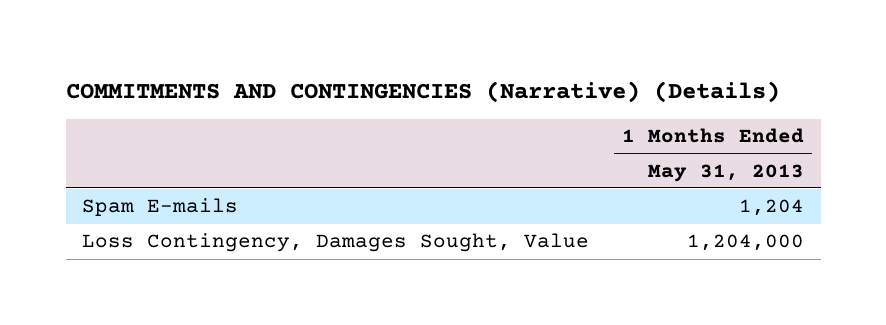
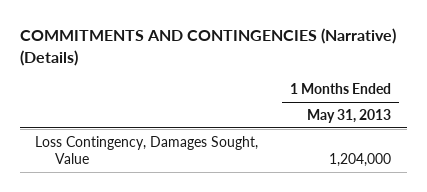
[82,198,239,217] Spam E-mails -> none

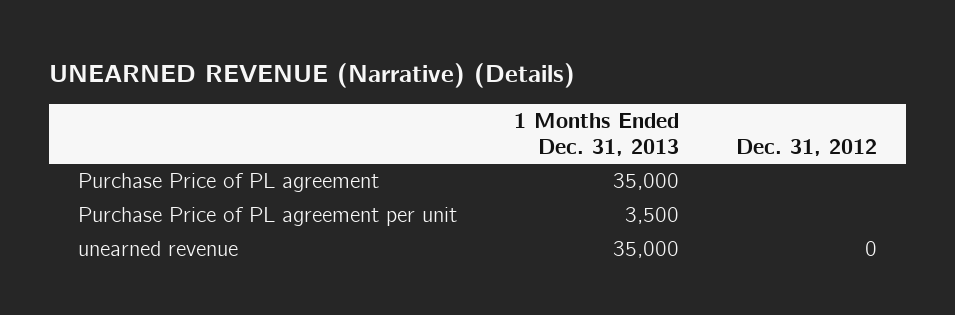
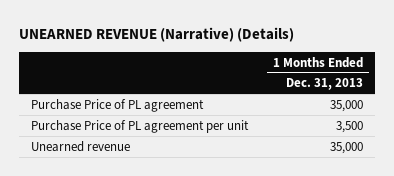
[736,138,878,156] Dec. 31, 2012 -> none
[77,241,238,257] unearned revenue -> [31,140,131,152] Unearned revenue

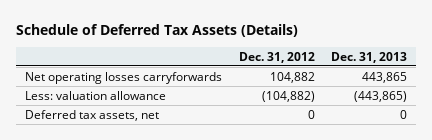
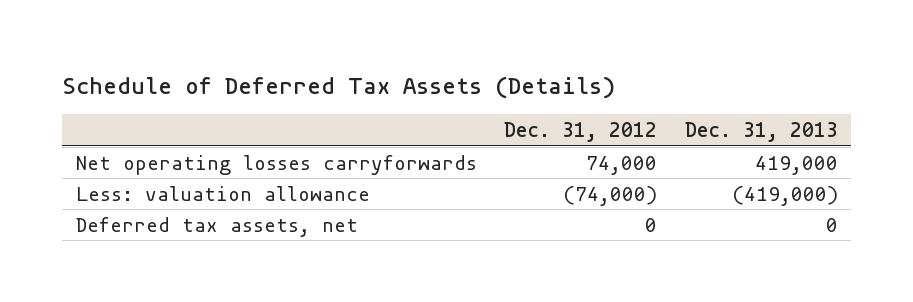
[269,71,315,83] 104,882 -> [586,155,658,175] 74,000
[362,71,408,83] 443,865 -> [754,155,838,175] 419,000
[261,90,315,102] (104,882) -> [563,185,658,206] (74,000)
[354,90,408,102] (443,865) -> [731,185,838,206] (419,000)

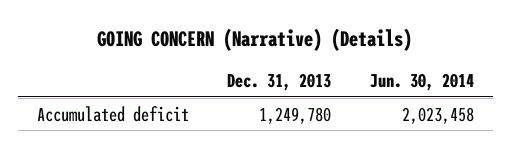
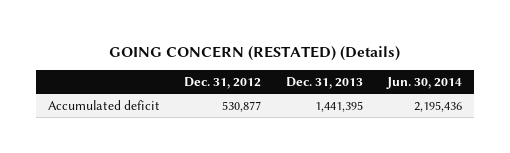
[97,28,413,52] GOING CONCERN (Narrative) (Details) -> [108,45,400,61] GOING CONCERN (RESTATED) (Details)
none -> [184,77,262,90] Dec. 31, 2012
[259,106,332,124] 1,249,780 -> [314,101,363,113] 1,441,395
[401,106,474,124] 2,023,458 -> [413,101,462,113] 2,195,436

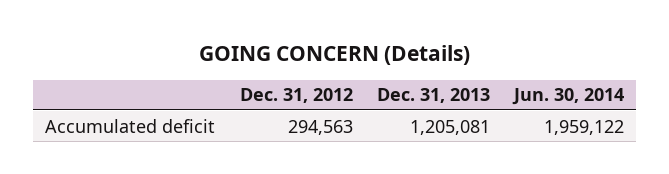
[108,45,400,61] GOING CONCERN (RESTATED) (Details) -> [198,45,470,66] GOING CONCERN (Details)
[222,101,262,113] 530,877 -> [287,119,353,135] 294,563
[314,101,363,113] 1,441,395 -> [409,119,490,135] 1,205,081
[413,101,462,113] 2,195,436 -> [543,119,624,135] 1,959,122

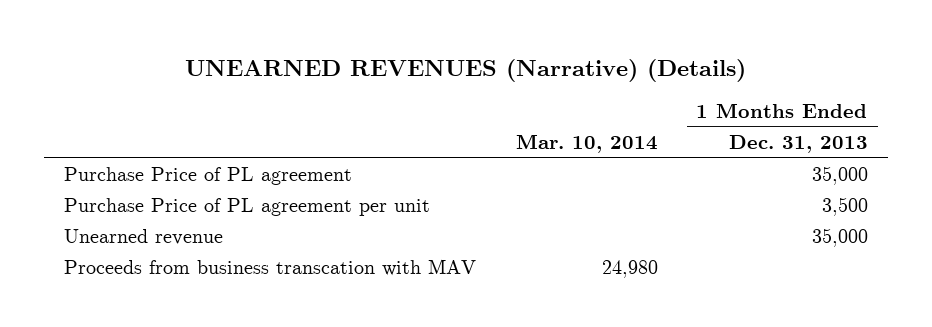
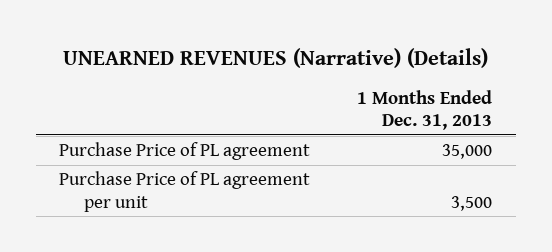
[515,134,658,154] Mar. 10, 2014 -> none
[64,229,224,246] Unearned revenue -> none
[64,259,477,277] Proceeds from business transcation with MAV -> none

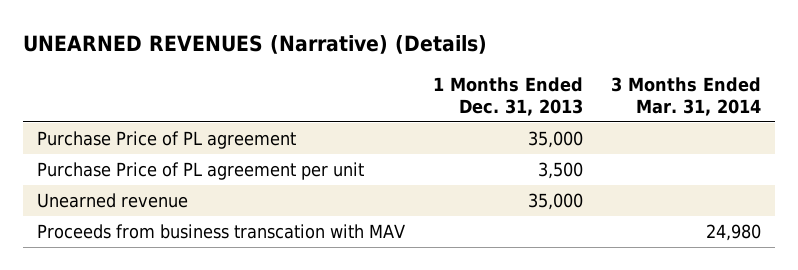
none -> [610,77,761,116] 3 Months Ended Mar. 31, 2014
none -> [37,193,189,209] Unearned revenue
none -> [37,224,406,240] Proceeds from business transcation with MAV

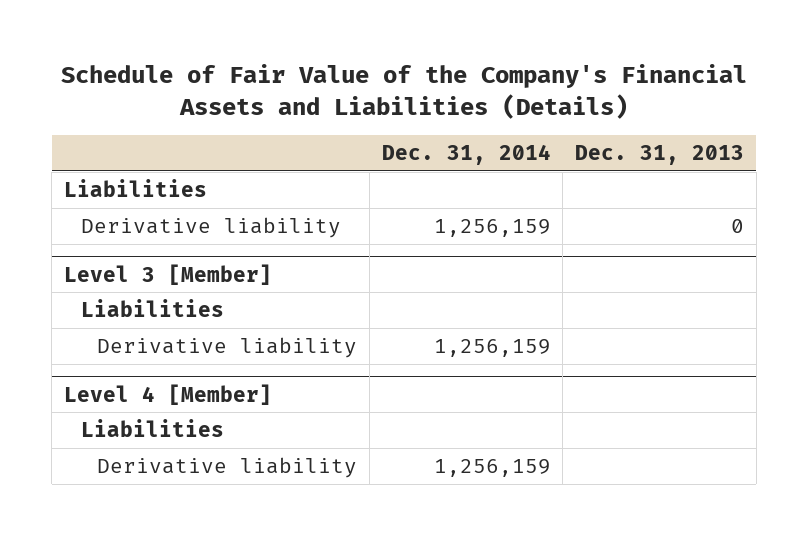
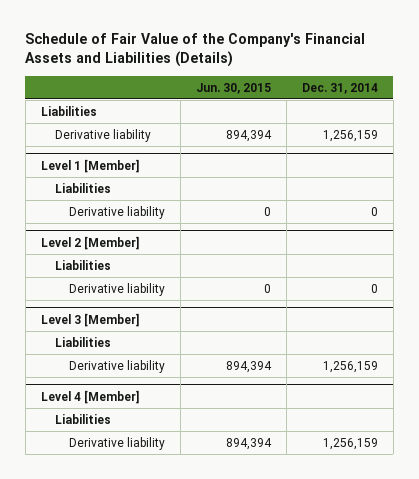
[574,144,744,165] Dec. 31, 2013 -> none
none -> [196,82,272,94] Jun. 30, 2015
none -> [40,158,140,173] Level 1 [Member]
none -> [54,183,111,194] Liabilities
none -> [69,206,166,220] Derivative liability
none -> [40,235,140,250] Level 2 [Member]
none -> [54,260,111,271] Liabilities
none -> [69,283,166,297] Derivative liability

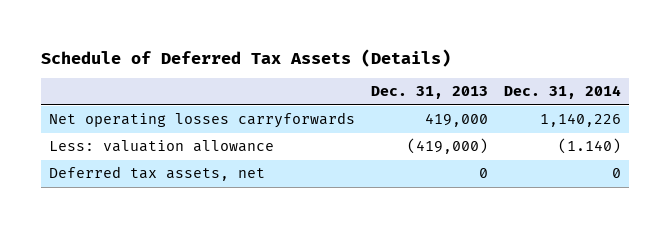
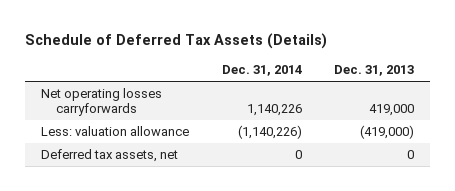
[558,138,622,155] (1.140) -> [237,125,302,140] (1,140,226)

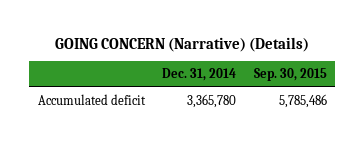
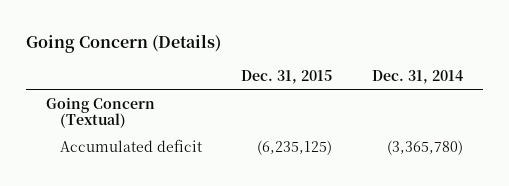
[55,36,310,52] GOING CONCERN (Narrative) (Details) -> [26,34,222,54] Going Concern (Details)
[253,68,327,82] Sep. 30, 2015 -> none
none -> [241,69,333,84] Dec. 31, 2015
none -> [46,96,156,128] Going Concern (Textual)
[187,94,237,109] 3,365,780 -> [386,139,463,155] (3,365,780)

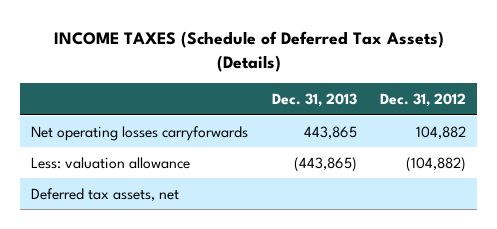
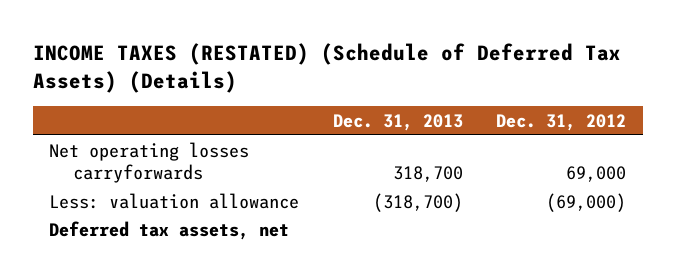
[53,30,444,72] INCOME TAXES (Schedule of Deferred Tax Assets) (Details) -> [32,43,621,94] INCOME TAXES (RESTATED) (Schedule of Deferred Tax Assets) (Details)
[303,125,357,139] 443,865 -> [392,166,463,183] 318,700
[415,125,466,139] 104,882 -> [565,166,626,183] 69,000
[293,156,357,172] (443,865) -> [372,192,463,212] (318,700)
[405,156,466,172] (104,882) -> [545,192,626,212] (69,000)

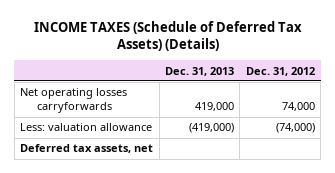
[32,43,621,94] INCOME TAXES (RESTATED) (Schedule of Deferred Tax Assets) (Details) -> [33,20,302,52] INCOME TAXES (Schedule of Deferred Tax Assets) (Details)
[392,166,463,183] 318,700 -> [195,102,235,112] 419,000
[565,166,626,183] 69,000 -> [281,102,315,112] 74,000
[372,192,463,212] (318,700) -> [189,123,235,134] (419,000)
[545,192,626,212] (69,000) -> [275,123,315,134] (74,000)

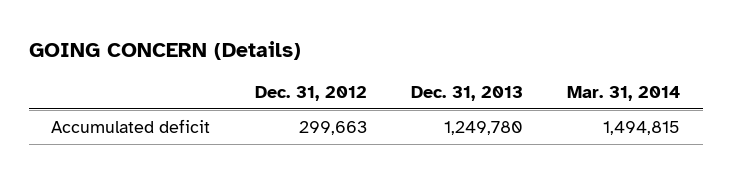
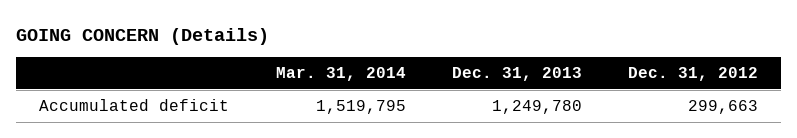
[603,121,681,136] 1,494,815 -> [315,100,406,115] 1,519,795

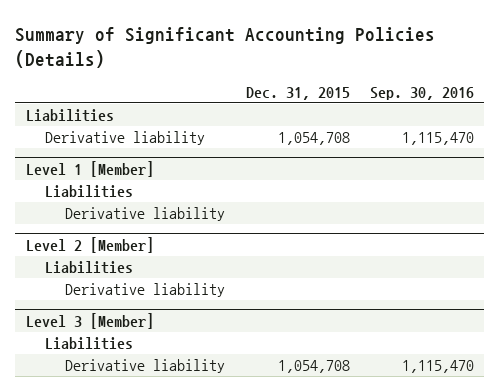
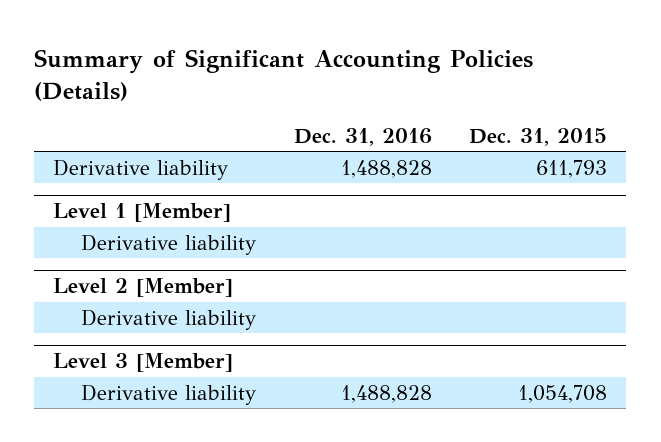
[370,86,475,100] Sep. 30, 2016 -> none
none -> [293,127,432,146] Dec. 31, 2016
[25,109,114,123] Liabilities -> none
[277,132,350,146] 1,054,708 -> [536,159,608,178] 611,793
[45,185,134,199] Liabilities -> none
[45,261,134,275] Liabilities -> none
[45,337,134,351] Liabilities -> none

